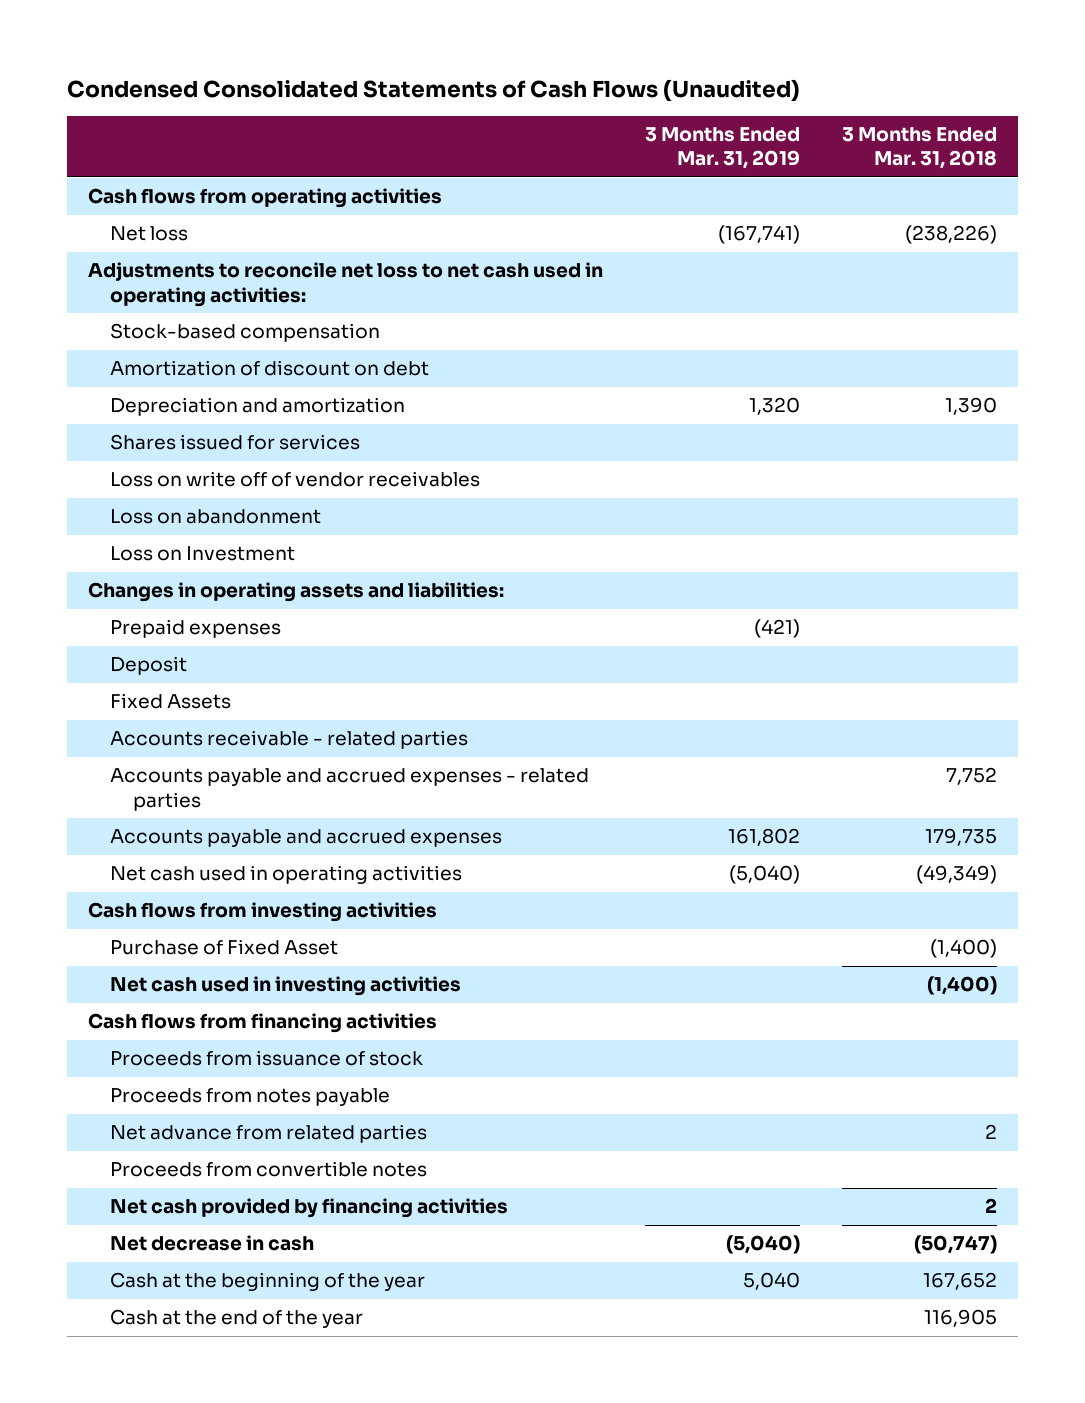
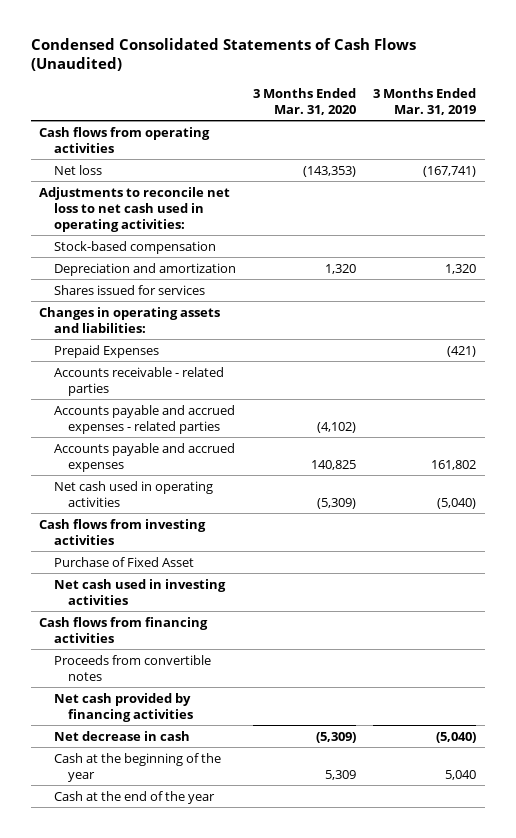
[841,126,997,170] 3 Months Ended Mar. 31, 2018 -> none
none -> [252,87,356,115] 3 Months Ended Mar. 31, 2020
[110,360,430,377] Amortization of discount on debt -> none
[110,471,481,488] Loss on write off of vendor receivables -> none
[110,509,322,525] Loss on abandonment -> none
[110,546,296,562] Loss on Investment -> none
[110,656,188,676] Deposit -> none
[110,693,232,710] Fixed Assets -> none
[110,619,282,639] Prepaid expenses -> [53,344,159,358] Prepaid Expenses
[110,1050,424,1067] Proceeds from issuance of stock -> none
[110,1088,391,1107] Proceeds from notes payable -> none
[110,1124,428,1144] Net advance from related parties -> none

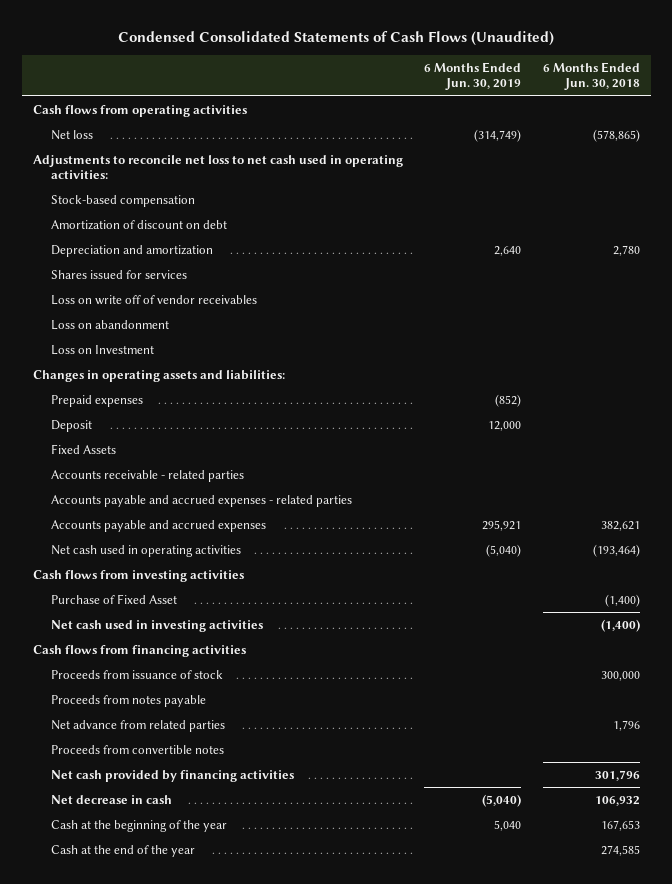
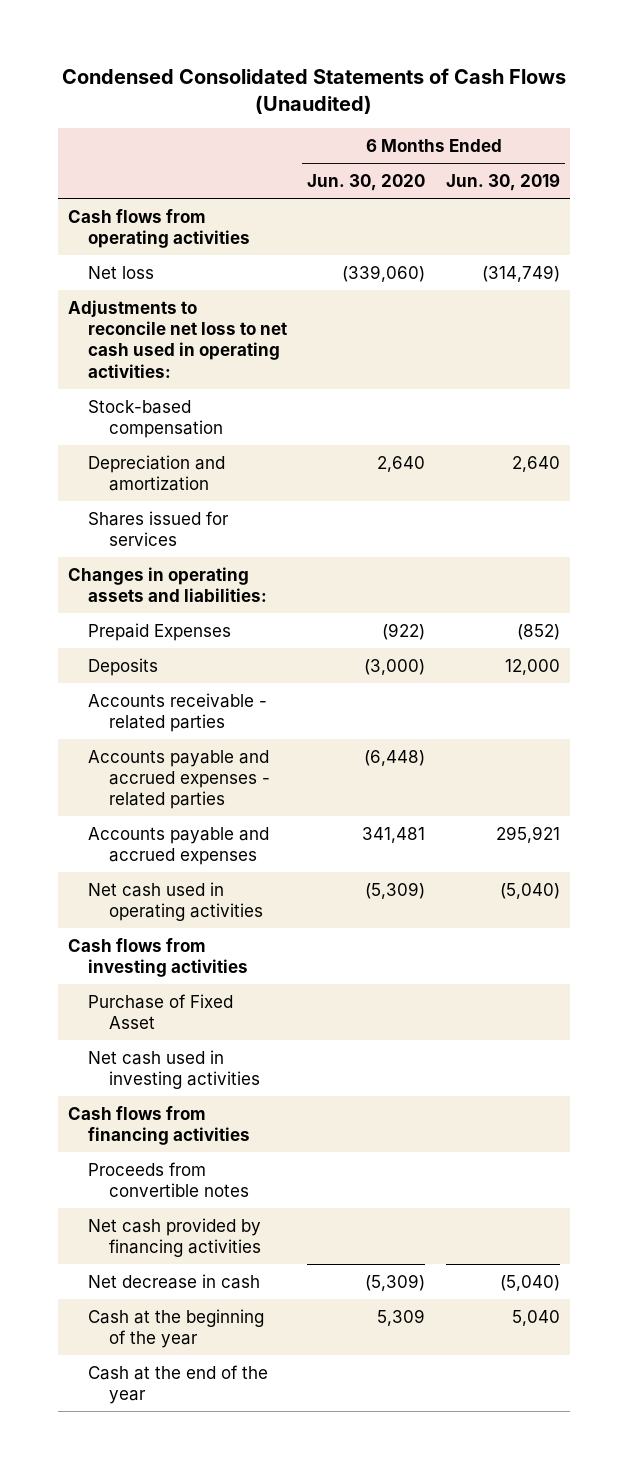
[542,62,640,91] 6 Months Ended Jun. 30, 2018 -> none
none -> [307,173,426,191] Jun. 30, 2020
[50,219,227,230] Amortization of discount on debt -> none
[50,294,257,305] Loss on write off of vendor receivables -> none
[50,319,169,330] Loss on abandonment -> none
[50,344,154,355] Loss on Investment -> none
[50,443,116,454] Fixed Assets -> none
[50,394,143,407] Prepaid expenses -> [88,622,232,641] Prepaid Expenses
[50,419,92,432] Deposit -> [88,657,159,676] Deposits
[50,669,223,679] Proceeds from issuance of stock -> none
[50,694,206,707] Proceeds from notes payable -> none
[50,719,225,732] Net advance from related parties -> none

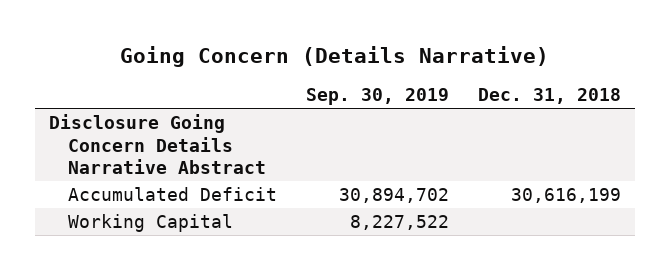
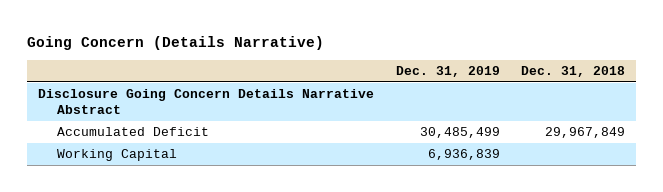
[305,88,449,106] Sep. 30, 2019 -> none
none -> [395,66,500,78] Dec. 31, 2019
[510,188,621,204] 30,616,199 -> [545,127,626,139] 29,967,849

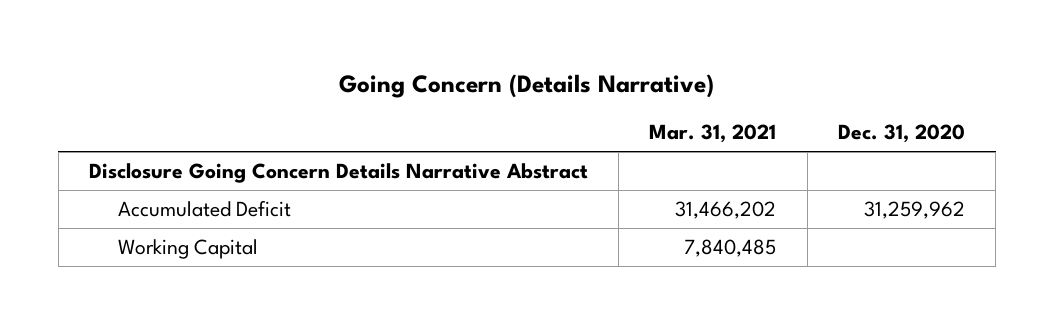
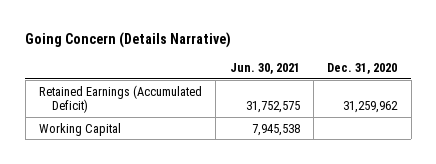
[649,124,777,144] Mar. 31, 2021 -> none
none -> [229,63,300,75] Jun. 30, 2021
[88,163,588,184] Disclosure Going Concern Details Narrative Abstract -> none
[118,200,292,218] Accumulated Deficit -> [39,84,203,114] Retained Earnings (Accumulated Deficit)

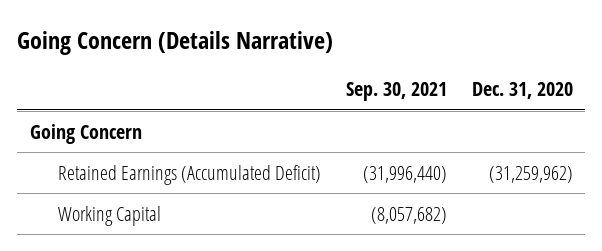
[229,63,300,75] Jun. 30, 2021 -> none
none -> [345,82,447,102] Sep. 30, 2021
none -> [29,123,142,144] Going Concern
[343,101,399,114] 31,259,962 -> [488,165,573,183] (31,259,962)

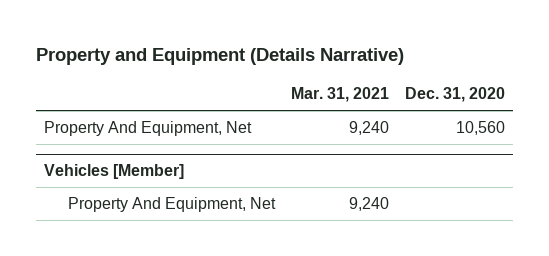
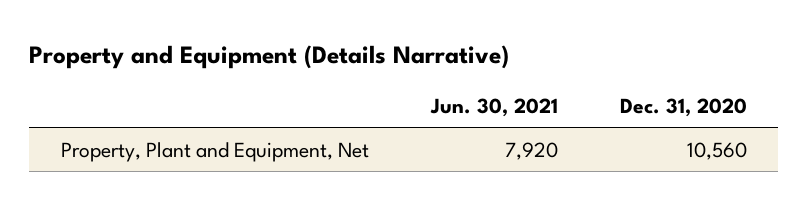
[290,87,389,103] Mar. 31, 2021 -> none
none -> [429,98,558,118] Jun. 30, 2021
[44,164,185,180] Vehicles [Member] -> none
[67,196,276,212] Property And Equipment, Net -> none
[44,120,253,136] Property And Equipment, Net -> [60,141,369,162] Property, Plant and Equipment, Net

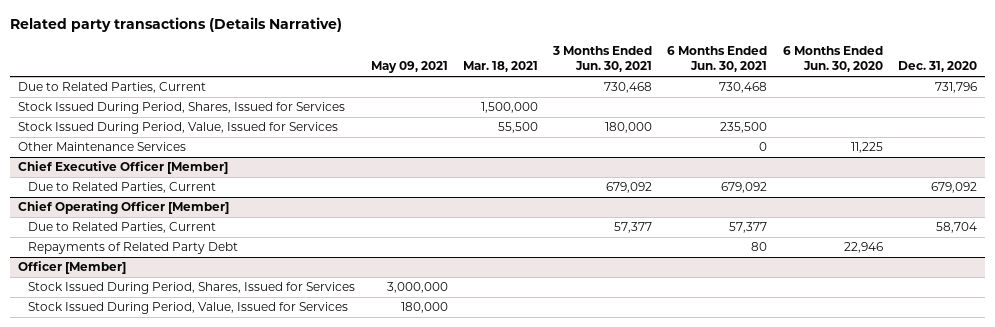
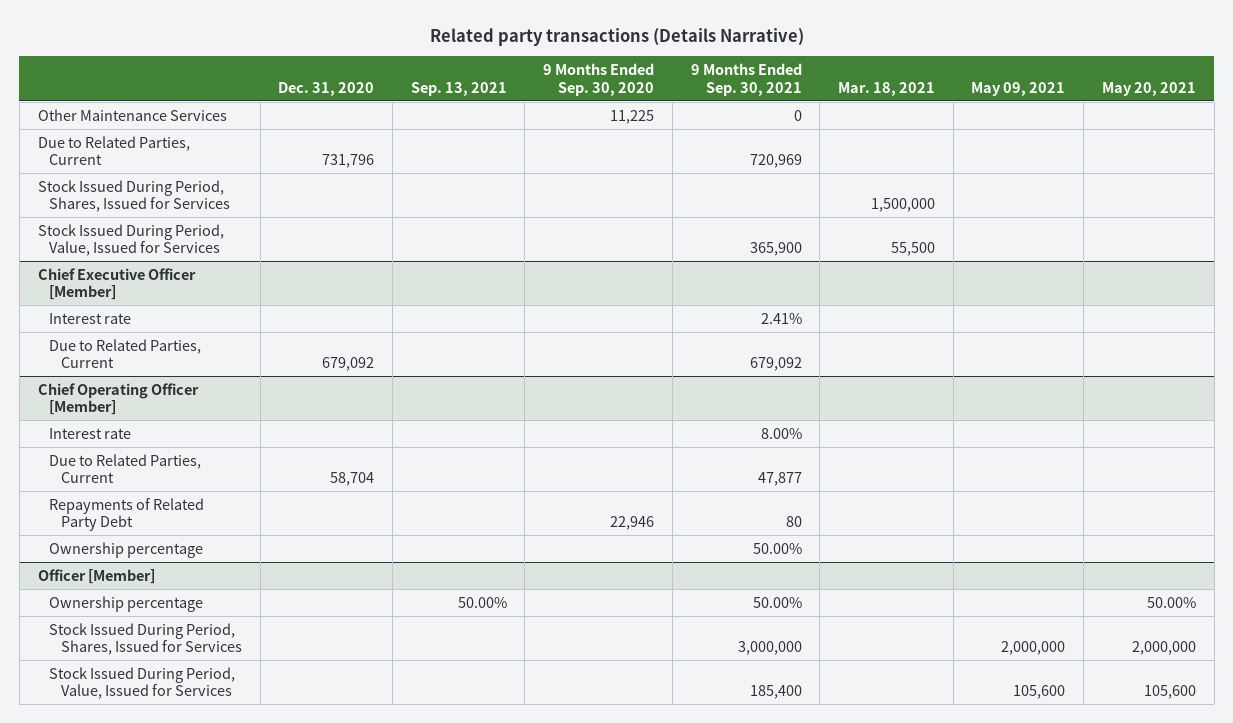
[552,46,653,73] 3 Months Ended Jun. 30, 2021 -> none
[667,46,768,73] 6 Months Ended Jun. 30, 2021 -> none
[782,46,883,73] 6 Months Ended Jun. 30, 2020 -> none
none -> [410,81,507,96] Sep. 13, 2021
none -> [543,62,655,96] 9 Months Ended Sep. 30, 2020
none -> [690,62,802,96] 9 Months Ended Sep. 30, 2021
none -> [1101,81,1196,96] May 20, 2021
[17,142,186,152] Other Maintenance Services -> [37,108,227,121] Other Maintenance Services
none -> [49,312,132,324] Interest rate
none -> [49,427,132,439] Interest rate
none -> [49,541,204,558] Ownership percentage
none -> [49,595,204,612] Ownership percentage
[386,282,448,294] 3,000,000 -> [1001,641,1066,656] 2,000,000
[400,302,448,314] 180,000 -> [1013,685,1066,700] 105,600

